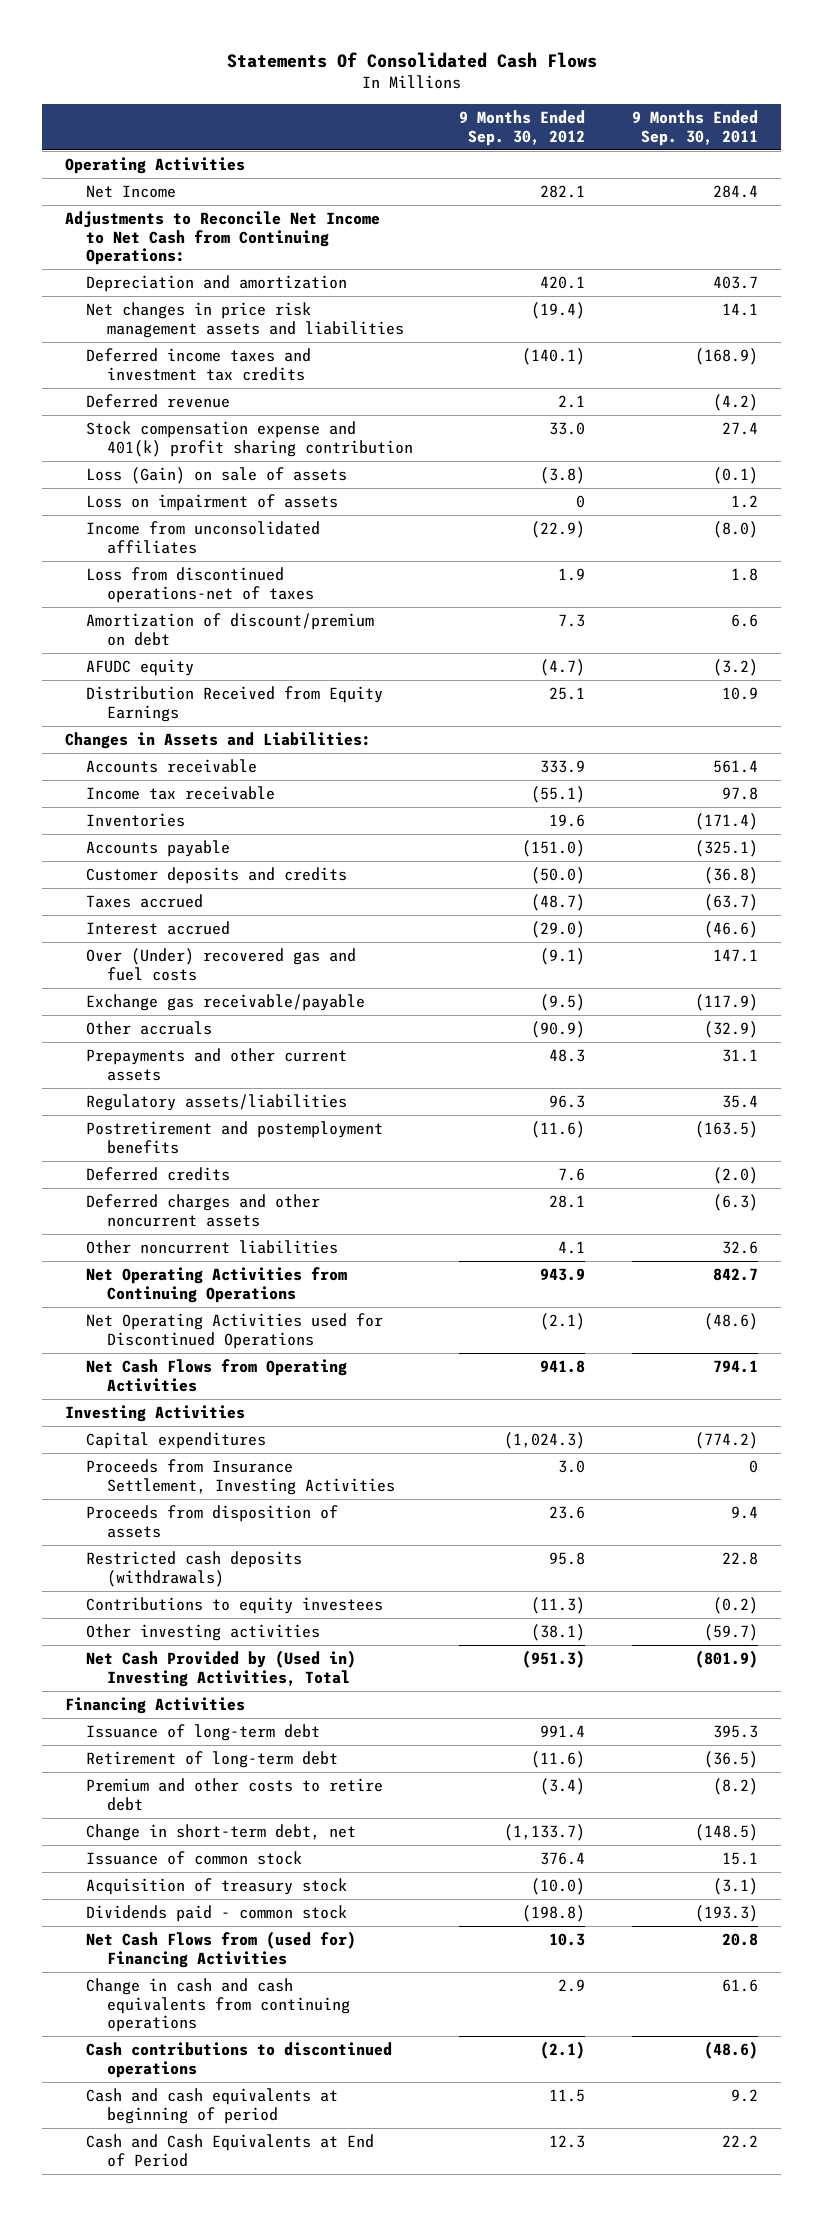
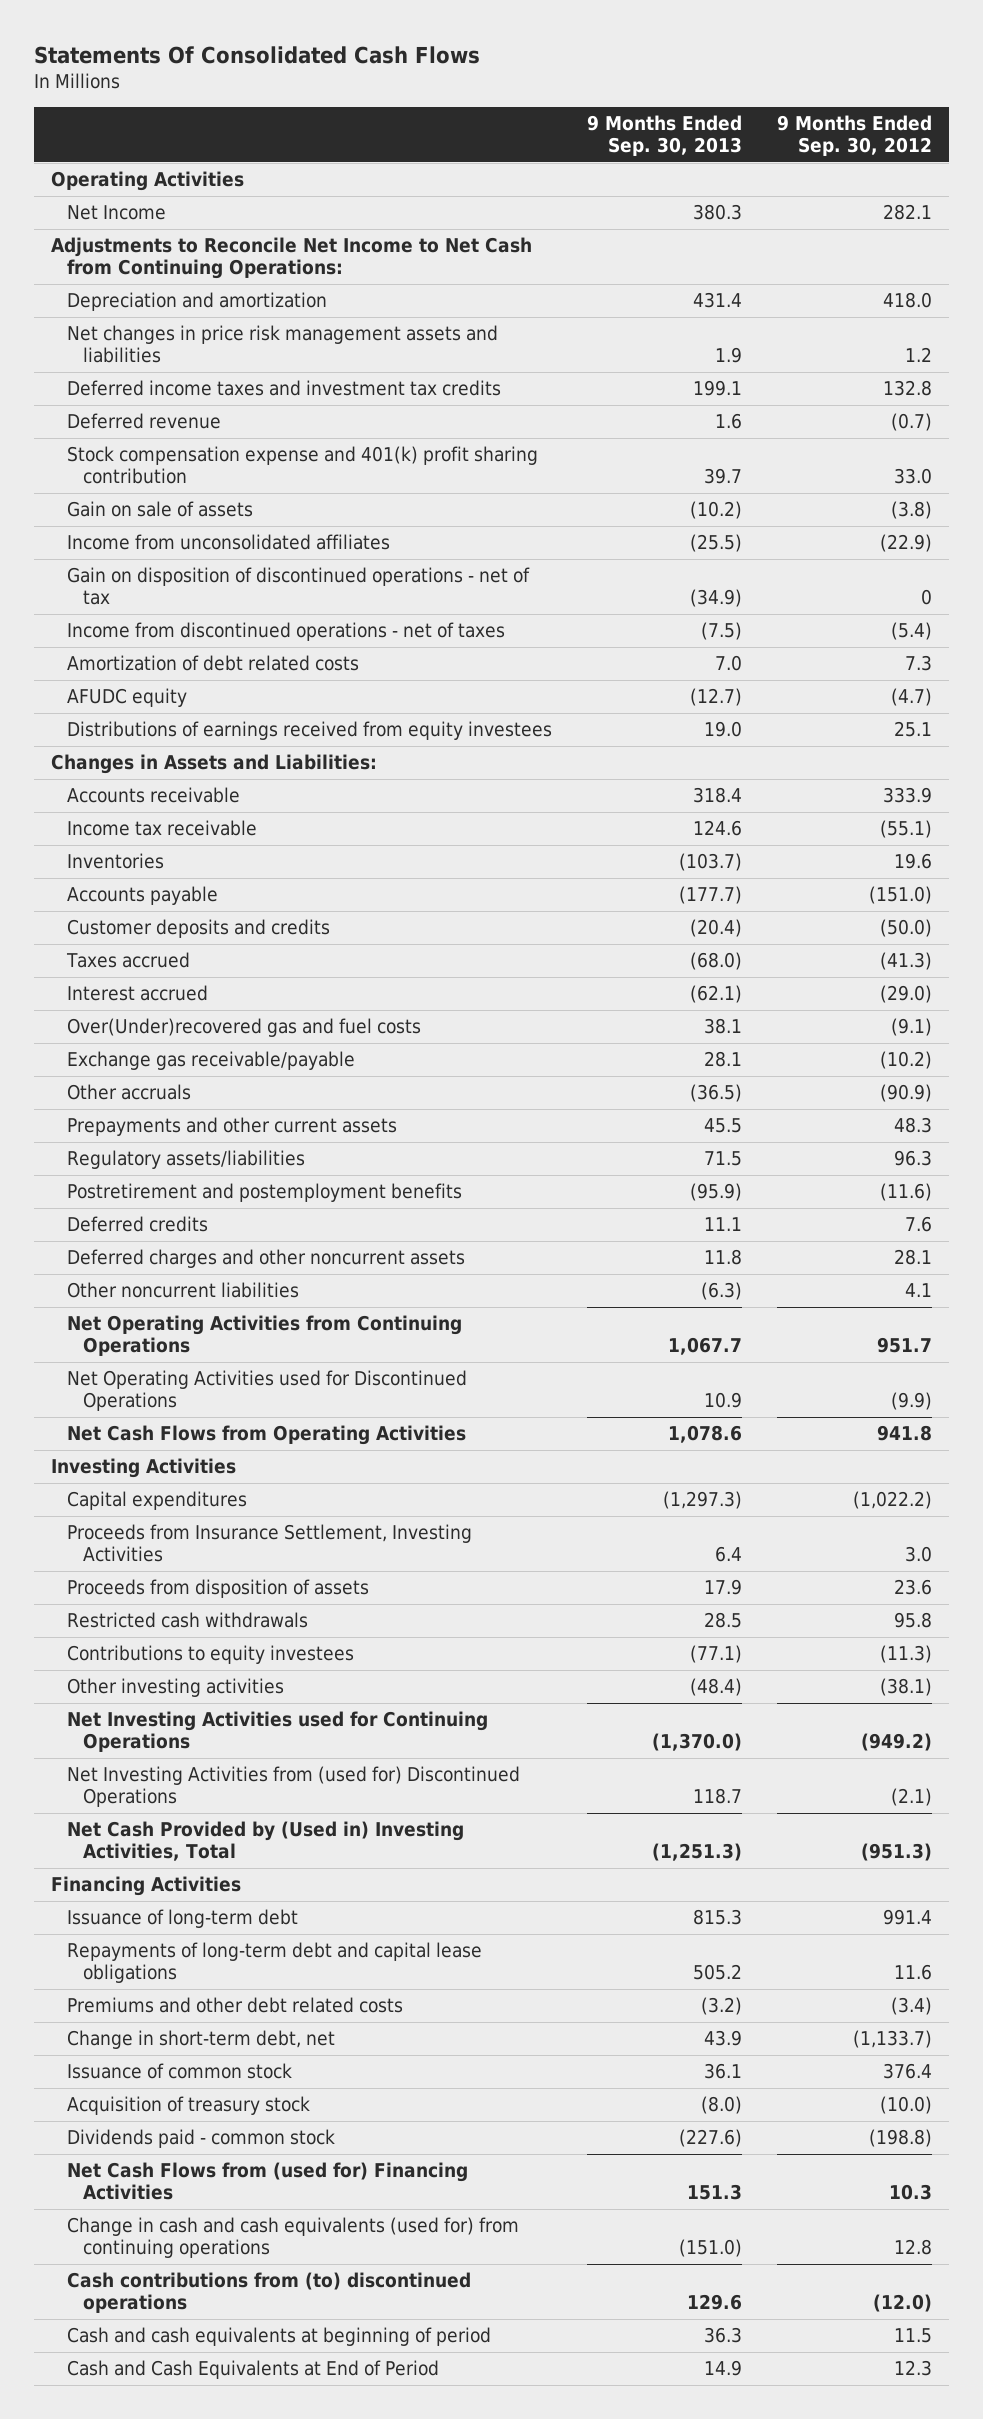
[631,110,758,146] 9 Months Ended Sep. 30, 2011 -> none
none -> [586,115,742,156] 9 Months Ended Sep. 30, 2013
[540,276,586,290] 420.1 -> [882,292,932,309] 418.0
[531,302,586,320] (19.4) -> [904,347,932,363] 1.2
[522,348,586,366] (140.1) -> [882,380,932,397] 132.8
[558,395,586,409] 2.1 -> [890,413,932,432] (0.7)
[86,494,339,512] Loss on impairment of assets -> none
[86,467,348,485] Loss (Gain) on sale of assets -> [66,501,253,518] Gain on sale of assets
none -> [66,567,530,606] Gain on disposition of discontinued operations - net of tax
[86,567,314,603] Loss from discontinued operations-net of taxes -> [66,622,505,642] Income from discontinued operations - net of taxes
[558,568,586,582] 1.9 -> [890,622,932,641] (5.4)
[86,613,375,646] Amortization of discount/premium on debt -> [66,655,359,672] Amortization of debt related costs
[86,686,384,722] Distribution Received from Equity Earnings -> [66,721,552,741] Distributions of earnings received from equity investees
[531,894,586,912] (48.7) -> [879,952,932,971] (41.3)
[86,948,357,981] Over (Under) recovered gas and fuel costs -> [66,1018,421,1038] Over(Under)recovered gas and fuel costs
[540,994,586,1012] (9.5) -> [879,1051,932,1070] (10.2)
[540,1268,586,1282] 943.9 -> [876,1337,932,1354] 951.7
[540,1313,586,1331] (2.1) -> [890,1392,932,1411] (9.9)
[504,1432,586,1450] (1,024.3) -> [852,1491,932,1510] (1,022.2)
[86,1551,303,1587] Restricted cash deposits (withdrawals) -> [66,1612,308,1629] Restricted cash withdrawals
none -> [66,1711,488,1753] Net Investing Activities used for Continuing Operations
none -> [66,1766,520,1808] Net Investing Activities from (used for) Discontinued Operations
[86,1751,339,1769] Retirement of long-term debt -> none
none -> [66,1942,482,1984] Repayments of long-term debt and capital lease obligations
[86,1778,384,1811] Premium and other costs to retire debt -> [66,1997,403,2014] Premiums and other debt related costs
[86,1978,350,2032] Change in cash and cash equivalents from continuing operations -> [66,2217,519,2259] Change in cash and cash equivalents (used for) from continuing operations
[558,1979,586,1993] 2.9 -> [893,2239,932,2256] 12.8
[86,2042,393,2078] Cash contributions to discontinued operations -> [66,2272,471,2314] Cash contributions from (to) discontinued operations
[540,2041,586,2060] (2.1) -> [872,2294,932,2313] (12.0)

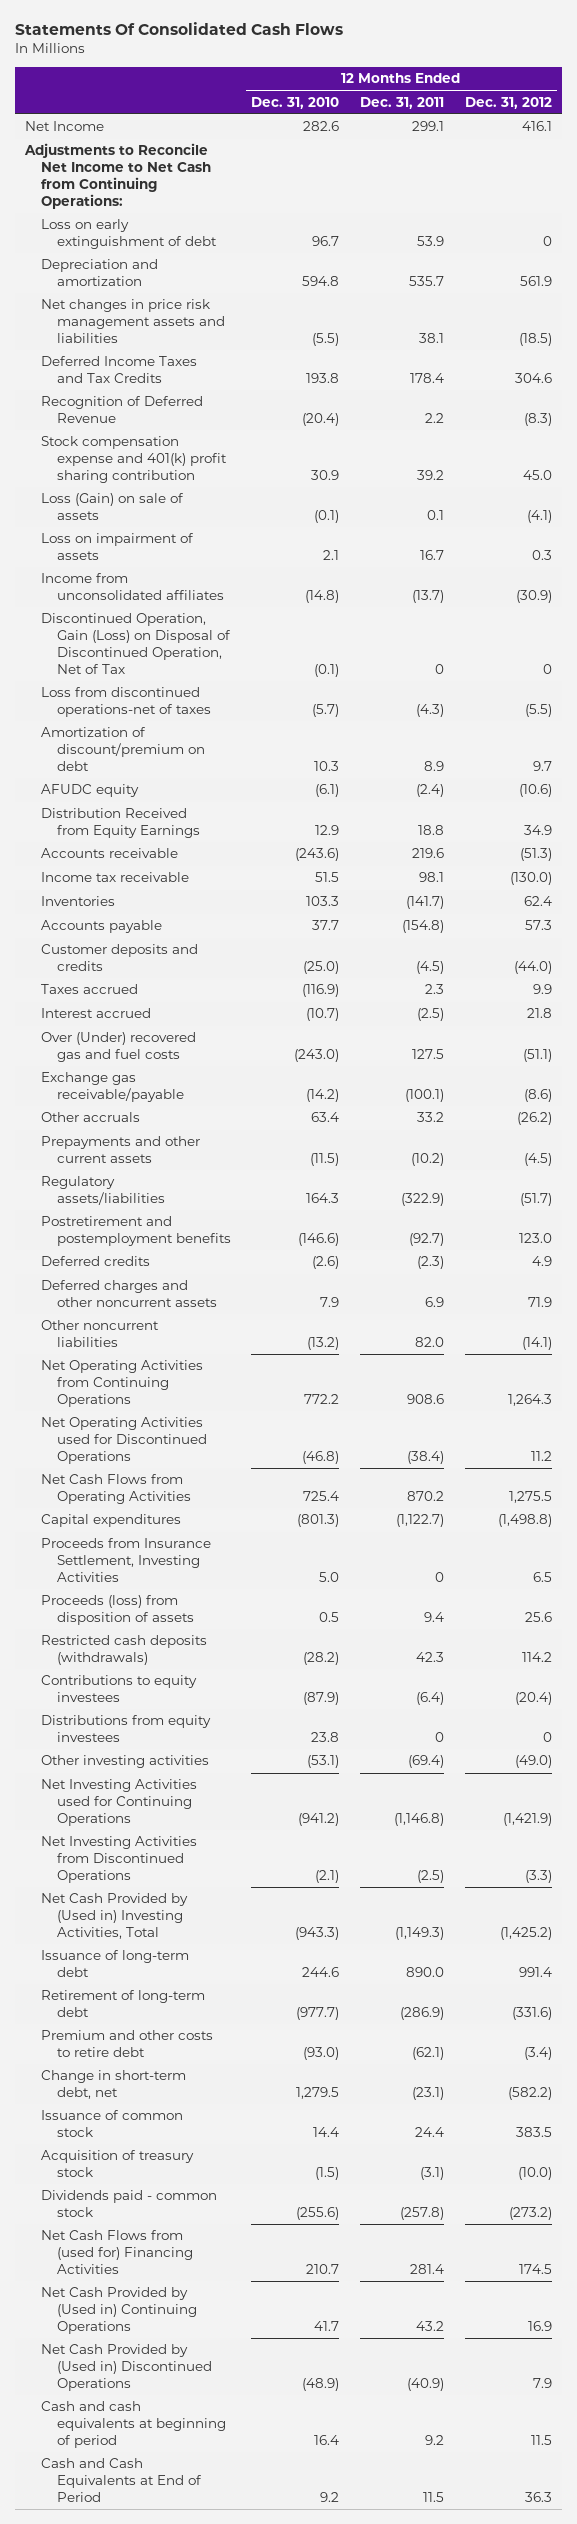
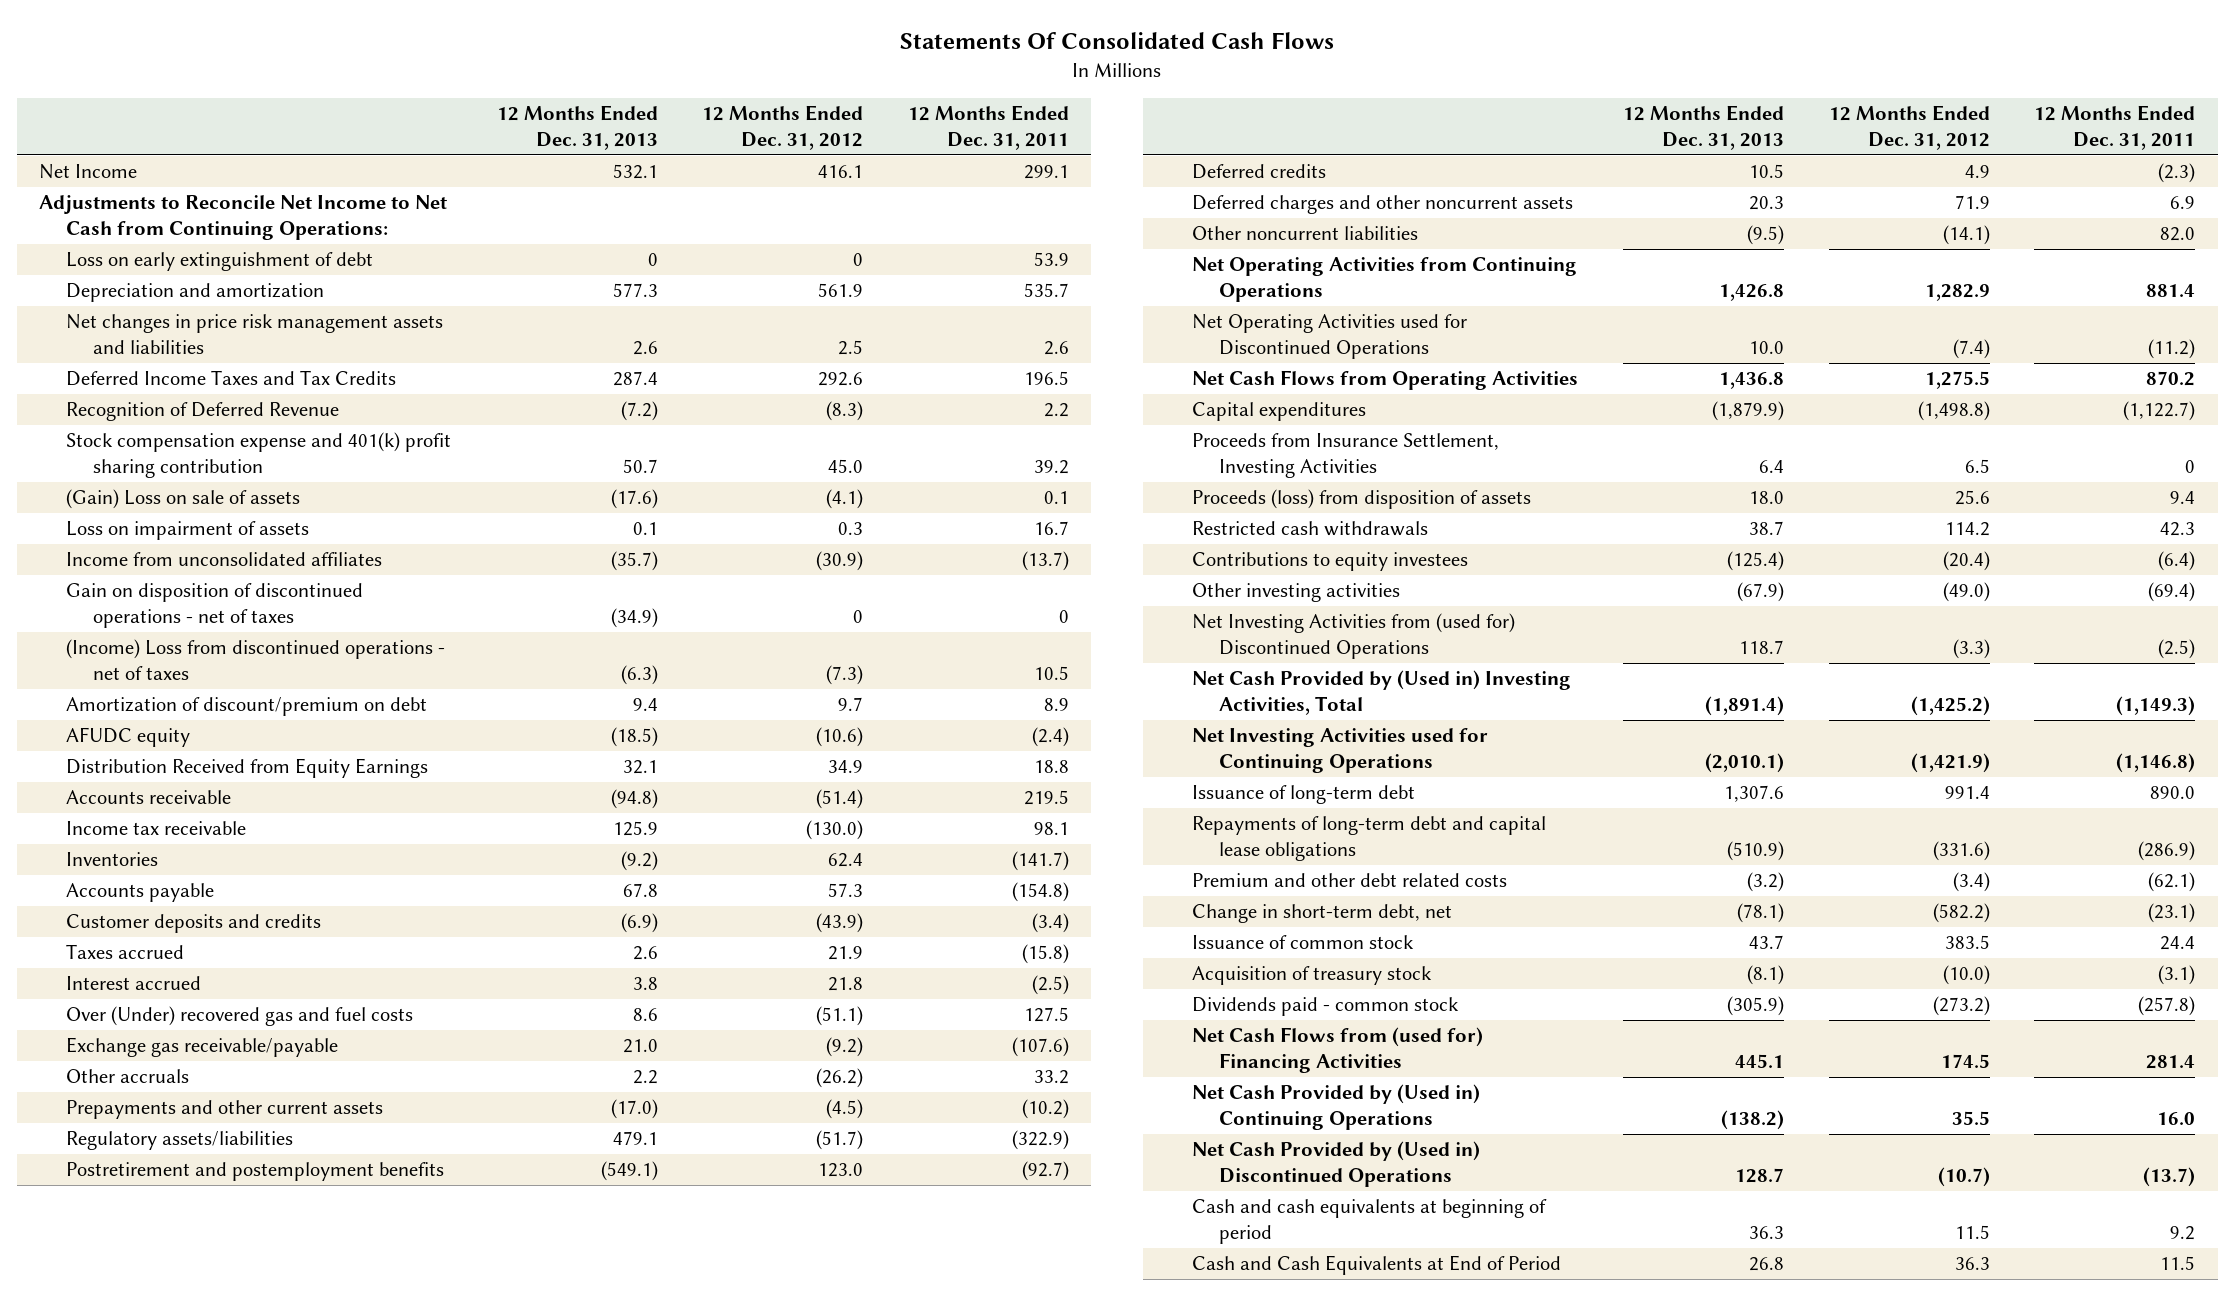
[251,96,340,109] Dec. 31, 2010 -> none
none -> [496,104,658,150] 12 Months Ended Dec. 31, 2013
[418,332,444,343] 38.1 -> [1043,341,1069,356] 2.6
[518,332,552,346] (18.5) -> [838,340,864,356] 2.5
[409,373,444,384] 178.4 -> [1023,371,1069,386] 196.5
[514,373,552,384] 304.6 -> [818,372,864,387] 292.6
[40,493,184,521] Loss (Gain) on sale of assets -> [65,489,300,510] (Gain) Loss on sale of assets
[40,613,231,674] Discontinued Operation, Gain (Loss) on Disposal of Discontinued Operation, Net of Tax -> [65,583,363,629] Gain on disposition of discontinued operations - net of taxes
[40,687,211,718] Loss from discontinued operations-net of taxes -> [65,639,445,681] (Income) Loss from discontinued operations - net of taxes
[415,704,444,718] (4.3) -> [1033,666,1069,681] 10.5
[524,704,552,718] (5.5) -> [826,665,864,686] (7.3)
[411,848,444,859] 219.6 -> [1023,790,1069,806] 219.5
[519,848,552,862] (51.3) -> [816,789,864,810] (51.4)
[415,961,444,975] (4.5) -> [1031,913,1069,934] (3.4)
[513,961,552,975] (44.0) -> [816,913,864,934] (43.9)
[424,984,444,995] 2.3 -> [1021,944,1069,965] (15.8)
[532,984,552,995] 9.9 -> [828,946,864,961] 21.9
[404,1089,444,1103] (100.1) -> [1011,1037,1069,1058] (107.6)
[523,1089,552,1103] (8.6) -> [826,1037,864,1058] (9.2)
[406,1393,444,1404] 908.6 -> [2146,284,2196,298] 881.4
[507,1393,552,1406] 1,264.3 -> [1924,284,1990,302] 1,282.9
[406,1450,444,1464] (38.4) -> [2148,339,2196,360] (11.2)
[530,1450,552,1461] 11.2 -> [1952,339,1990,360] (7.4)
[40,1635,207,1666] Restricted cash deposits (withdrawals) -> [1192,521,1429,537] Restricted cash withdrawals
[40,1715,211,1743] Distributions from equity investees -> none
[40,1836,197,1883] Net Investing Activities from Discontinued Operations -> [1192,613,1516,660] Net Investing Activities from (used for) Discontinued Operations
[40,1779,197,1826] Net Investing Activities used for Continuing Operations -> [1192,728,1489,774] Net Investing Activities used for Continuing Operations
[40,1990,205,2018] Retirement of long-term debt -> [1192,816,1547,862] Repayments of long-term debt and capital lease obligations
[40,2030,213,2058] Premium and other costs to retire debt -> [1192,873,1508,888] Premium and other debt related costs
[415,2320,444,2331] 43.2 -> [2157,1112,2196,1126] 16.0
[527,2320,552,2331] 16.9 -> [1951,1111,1990,1126] 35.5
[406,2377,444,2391] (40.9) -> [2143,1167,2196,1188] (13.7)
[532,2377,552,2388] 7.9 -> [1937,1167,1990,1188] (10.7)

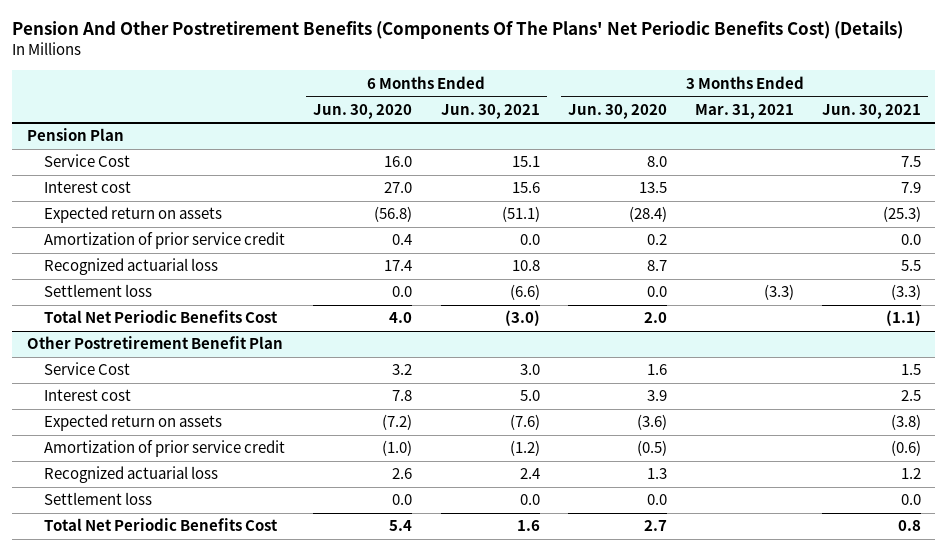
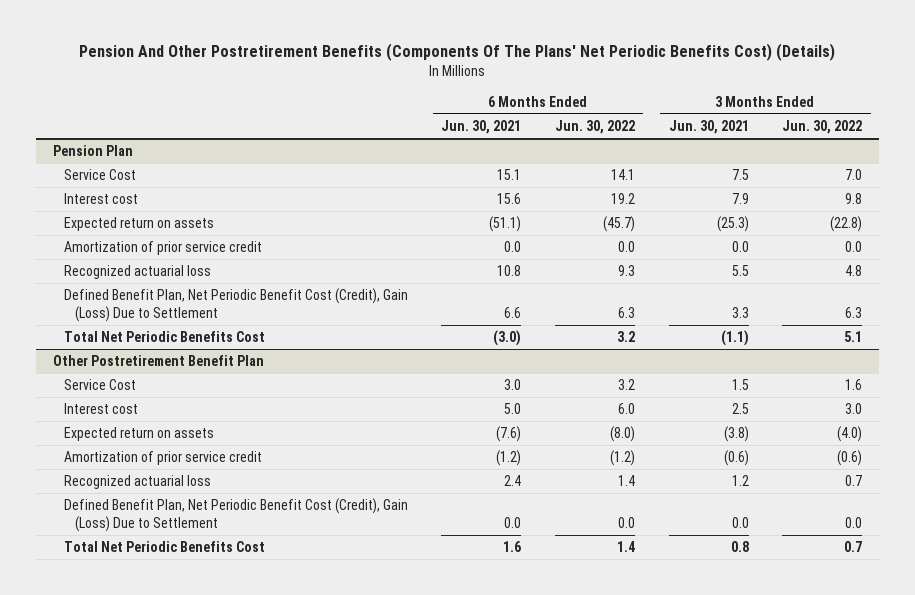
[313,103,413,119] Jun. 30, 2020 -> none
[567,103,667,119] Jun. 30, 2020 -> none
[695,103,795,119] Mar. 31, 2021 -> none
none -> [554,119,635,134] Jun. 30, 2022
none -> [782,119,863,134] Jun. 30, 2022
[44,284,153,298] Settlement loss -> none
none -> [63,288,408,322] Defined Benefit Plan, Net Periodic Benefit Cost (Credit), Gain (Loss) Due to Settlement
[44,492,153,506] Settlement loss -> none
none -> [63,498,408,532] Defined Benefit Plan, Net Periodic Benefit Cost (Credit), Gain (Loss) Due to Settlement

